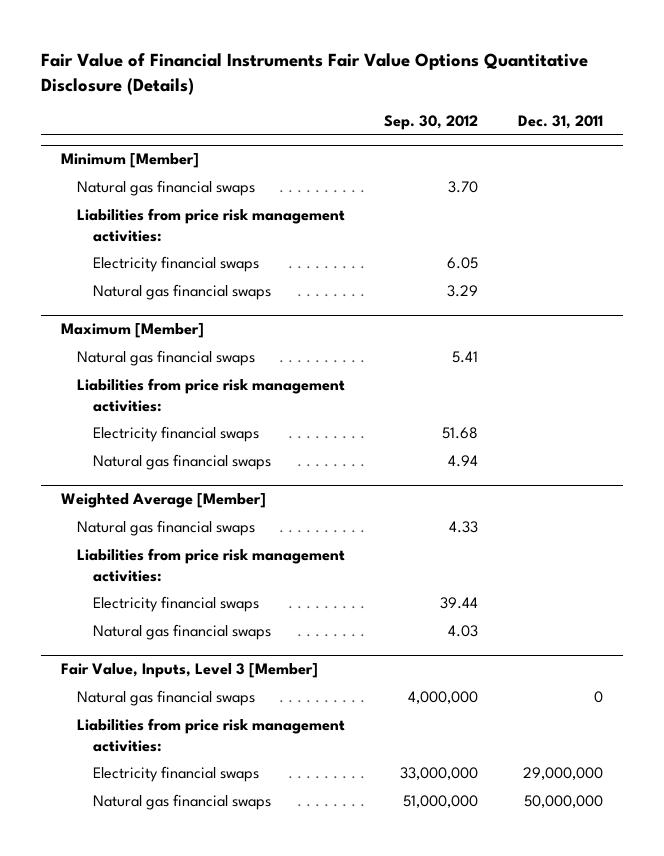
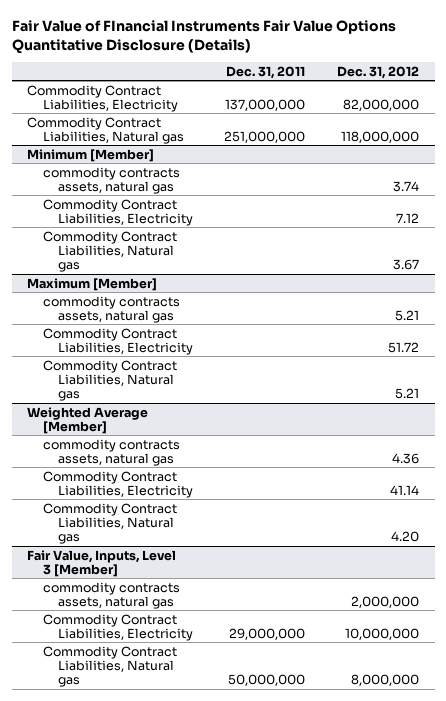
[40,52,588,95] Fair Value of Financial Instruments Fair Value Options Quantitative Disclosure (Details) -> [11,19,396,54] Fair Value of FInancial Instruments Fair Value Options Quantitative Disclosure (Details)
[384,114,479,130] Sep. 30, 2012 -> none
none -> [336,65,419,79] Dec. 31, 2012
none -> [27,84,178,112] Commodity Contract Liabilities, Electricity
none -> [27,116,184,144] Commodity Contract Liabilities, Natural gas
[76,180,255,197] Natural gas financial swaps -> none
[76,208,345,242] Liabilities from price risk management activities: -> none
none -> [42,166,180,194] commodity contracts assets, natural gas
[92,256,259,273] Electricity financial swaps -> [42,198,193,226] Commodity Contract Liabilities, Electricity
[92,284,271,301] Natural gas financial swaps -> [42,230,177,272] Commodity Contract Liabilities, Natural gas
[76,350,255,367] Natural gas financial swaps -> none
[76,378,345,412] Liabilities from price risk management activities: -> none
none -> [42,295,180,323] commodity contracts assets, natural gas
[92,426,259,443] Electricity financial swaps -> [42,327,193,355] Commodity Contract Liabilities, Electricity
[92,454,271,471] Natural gas financial swaps -> [42,359,177,401] Commodity Contract Liabilities, Natural gas
[76,520,255,537] Natural gas financial swaps -> none
[76,548,345,582] Liabilities from price risk management activities: -> none
none -> [42,438,180,466] commodity contracts assets, natural gas
[92,596,259,613] Electricity financial swaps -> [42,470,193,498] Commodity Contract Liabilities, Electricity
[92,624,271,641] Natural gas financial swaps -> [42,502,177,544] Commodity Contract Liabilities, Natural gas
[76,690,255,707] Natural gas financial swaps -> none
[76,718,345,752] Liabilities from price risk management activities: -> none
none -> [42,581,180,609] commodity contracts assets, natural gas
[92,766,259,783] Electricity financial swaps -> [42,613,193,641] Commodity Contract Liabilities, Electricity
[92,794,271,811] Natural gas financial swaps -> [42,645,177,687] Commodity Contract Liabilities, Natural gas

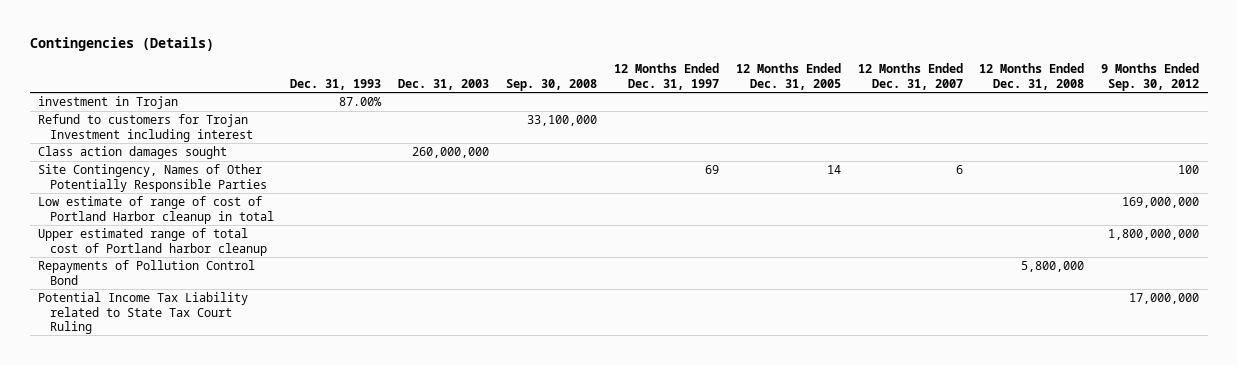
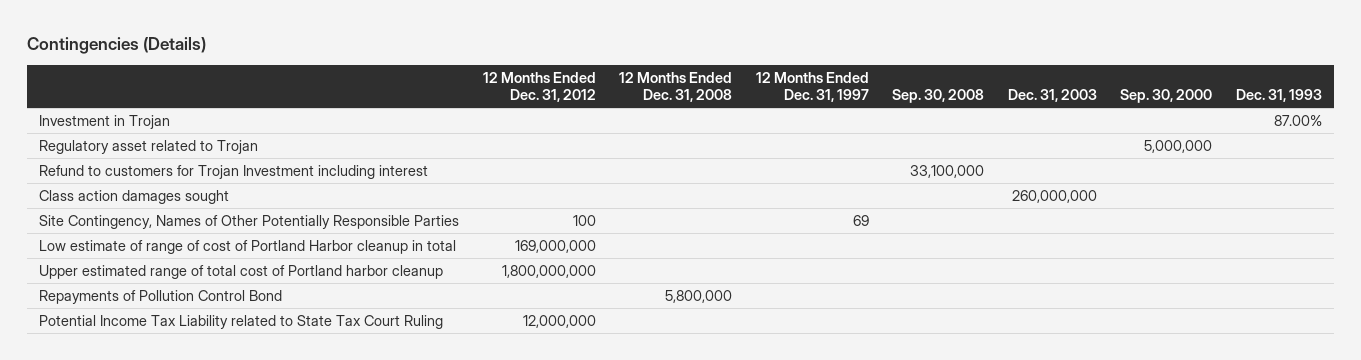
[735,63,841,90] 12 Months Ended Dec. 31, 2005 -> none
[857,63,963,90] 12 Months Ended Dec. 31, 2007 -> none
[1101,63,1200,91] 9 Months Ended Sep. 30, 2012 -> none
none -> [482,71,596,102] 12 Months Ended Dec. 31, 2012
none -> [1120,88,1213,103] Sep. 30, 2000
[38,96,179,110] investment in Trojan -> [39,115,171,130] Investment in Trojan
none -> [39,140,259,155] Regulatory asset related to Trojan

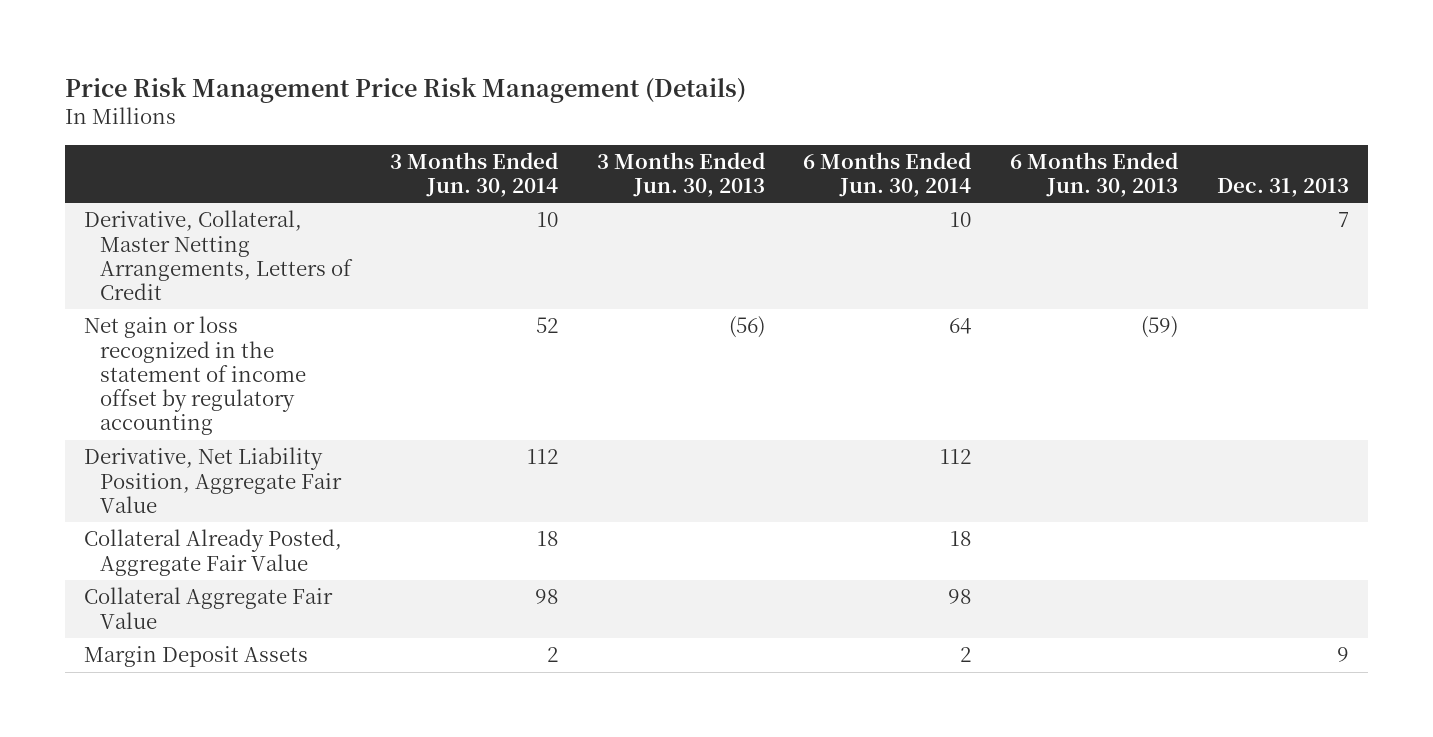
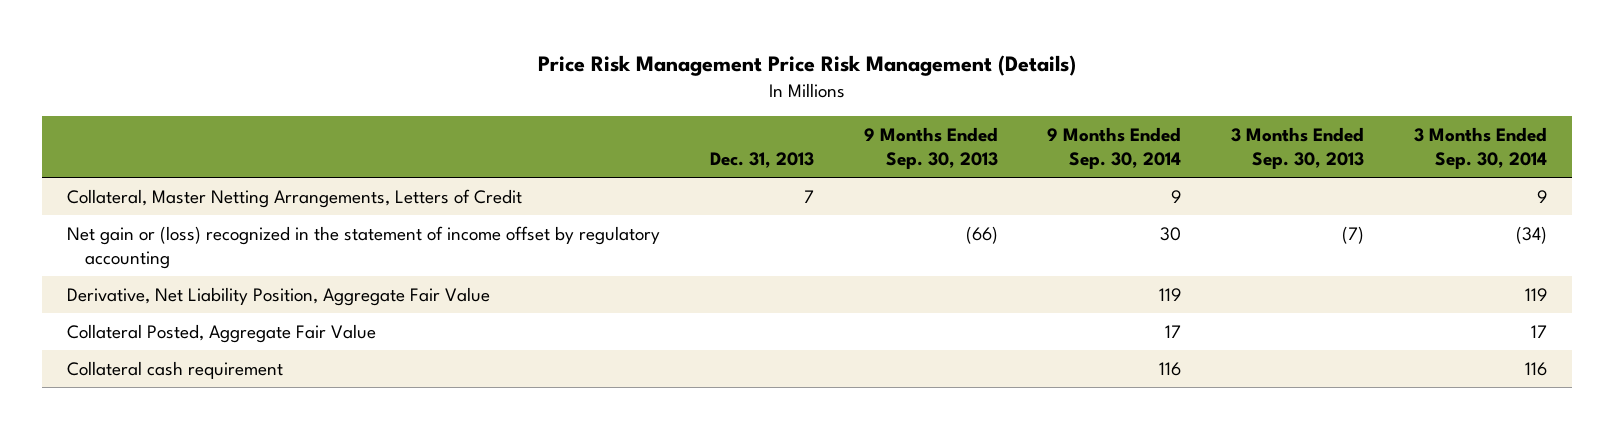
[390,151,559,198] 3 Months Ended Jun. 30, 2014 -> none
[596,151,765,198] 3 Months Ended Jun. 30, 2013 -> none
[803,151,972,198] 6 Months Ended Jun. 30, 2014 -> none
[1010,151,1179,198] 6 Months Ended Jun. 30, 2013 -> none
none -> [863,126,998,170] 9 Months Ended Sep. 30, 2013
none -> [1047,126,1182,170] 9 Months Ended Sep. 30, 2014
none -> [1231,126,1365,170] 3 Months Ended Sep. 30, 2013
none -> [1413,126,1547,170] 3 Months Ended Sep. 30, 2014
[84,210,354,300] Derivative, Collateral, Master Netting Arrangements, Letters of Credit -> [66,188,522,208] Collateral, Master Netting Arrangements, Letters of Credit
[84,316,307,436] Net gain or loss recognized in the statement of income offset by regulatory accounting -> [66,225,660,269] Net gain or (loss) recognized in the statement of income offset by regulatory accounting
[84,646,309,668] Margin Deposit Assets -> none
[84,529,343,576] Collateral Already Posted, Aggregate Fair Value -> [66,323,376,343] Collateral Posted, Aggregate Fair Value
[84,587,334,629] Collateral Aggregate Fair Value -> [66,360,283,379] Collateral cash requirement

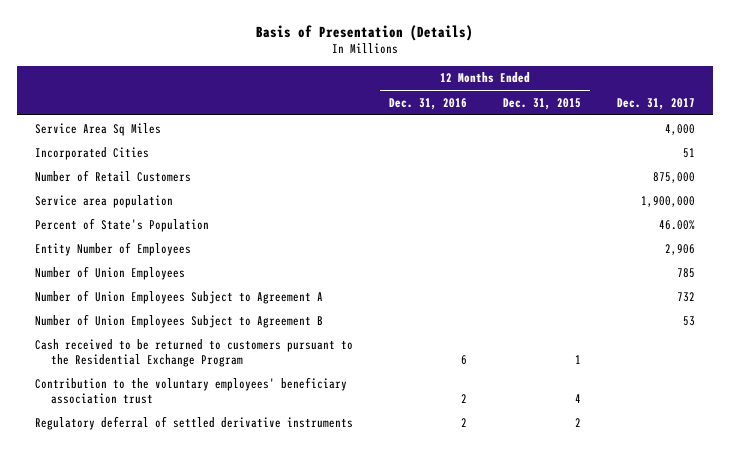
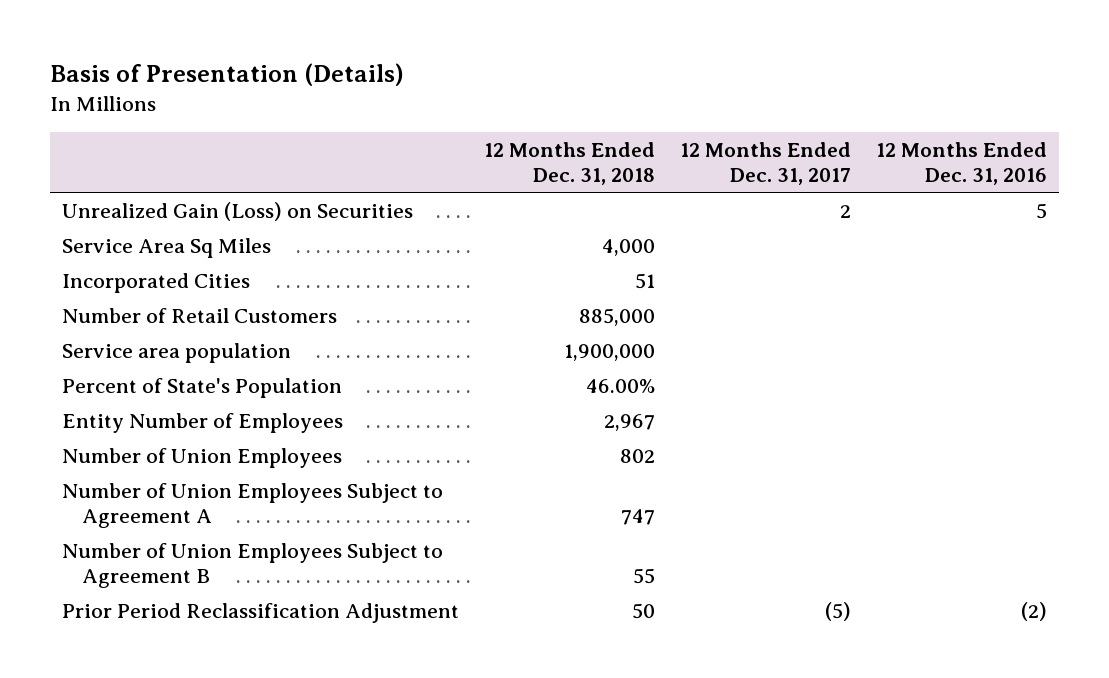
[503,97,582,110] Dec. 31, 2015 -> none
[616,97,695,110] Dec. 31, 2017 -> none
none -> [483,142,655,186] 12 Months Ended Dec. 31, 2018
none -> [679,142,851,186] 12 Months Ended Dec. 31, 2017
none -> [61,201,413,221] Unrealized Gain (Loss) on Securities
[35,338,354,367] Cash received to be returned to customers pursuant to the Residential Exchange Program -> none
[35,376,348,404] Contribution to the voluntary employees' beneficiary association trust -> none
[35,415,354,430] Regulatory deferral of settled derivative instruments -> none
none -> [61,602,459,623] Prior Period Reclassification Adjustment

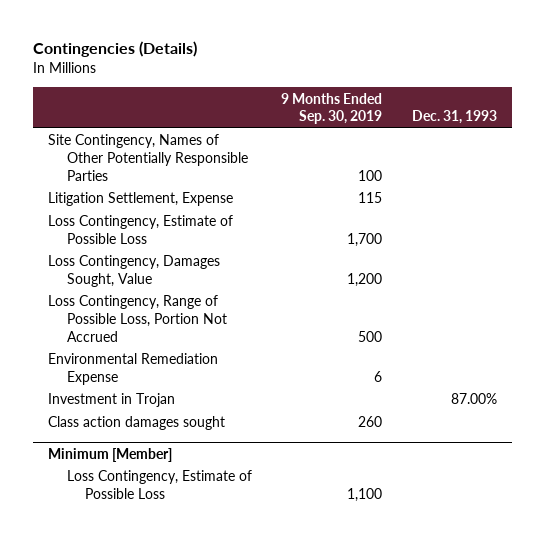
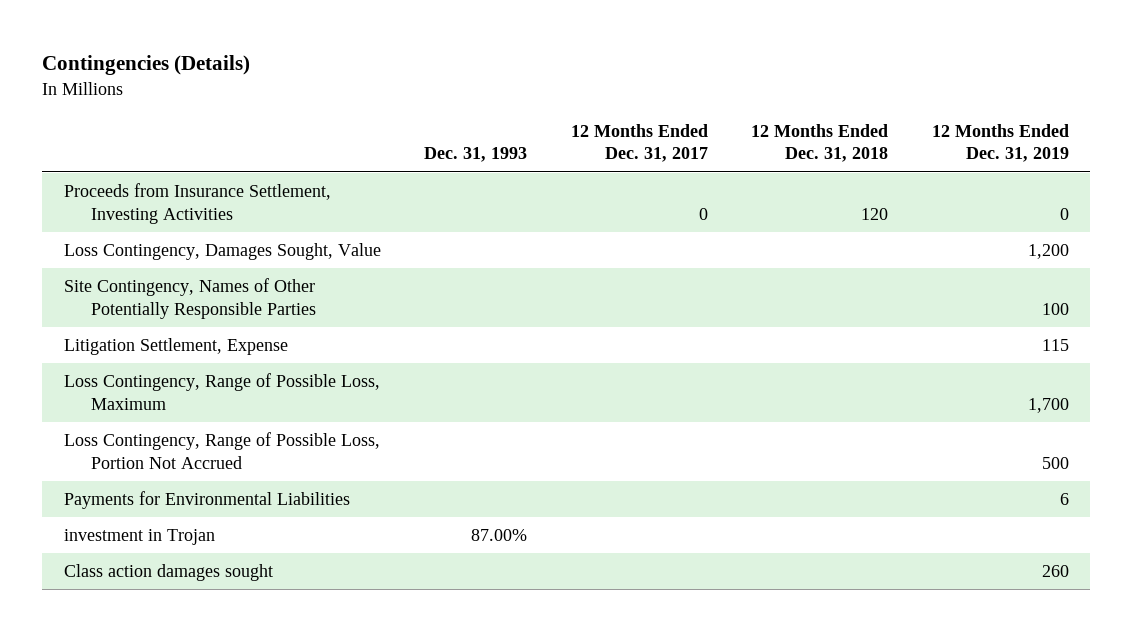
[281,92,383,125] 9 Months Ended Sep. 30, 2019 -> none
none -> [570,123,708,163] 12 Months Ended Dec. 31, 2017
none -> [751,123,889,163] 12 Months Ended Dec. 31, 2018
none -> [931,123,1069,163] 12 Months Ended Dec. 31, 2019
none -> [63,183,331,224] Proceeds from Insurance Settlement, Investing Activities
[47,255,220,287] Loss Contingency, Damages Sought, Value -> [63,243,381,261] Loss Contingency, Damages Sought, Value
[47,215,233,244] Loss Contingency, Estimate of Possible Loss -> [63,373,380,410] Loss Contingency, Range of Possible Loss, Maximum
[47,353,218,385] Environmental Remediation Expense -> none
none -> [63,491,350,510] Payments for Environmental Liabilities
[47,393,175,408] Investment in Trojan -> [63,529,215,546] investment in Trojan
[47,448,172,463] Minimum [Member] -> none
[66,470,252,499] Loss Contingency, Estimate of Possible Loss -> none

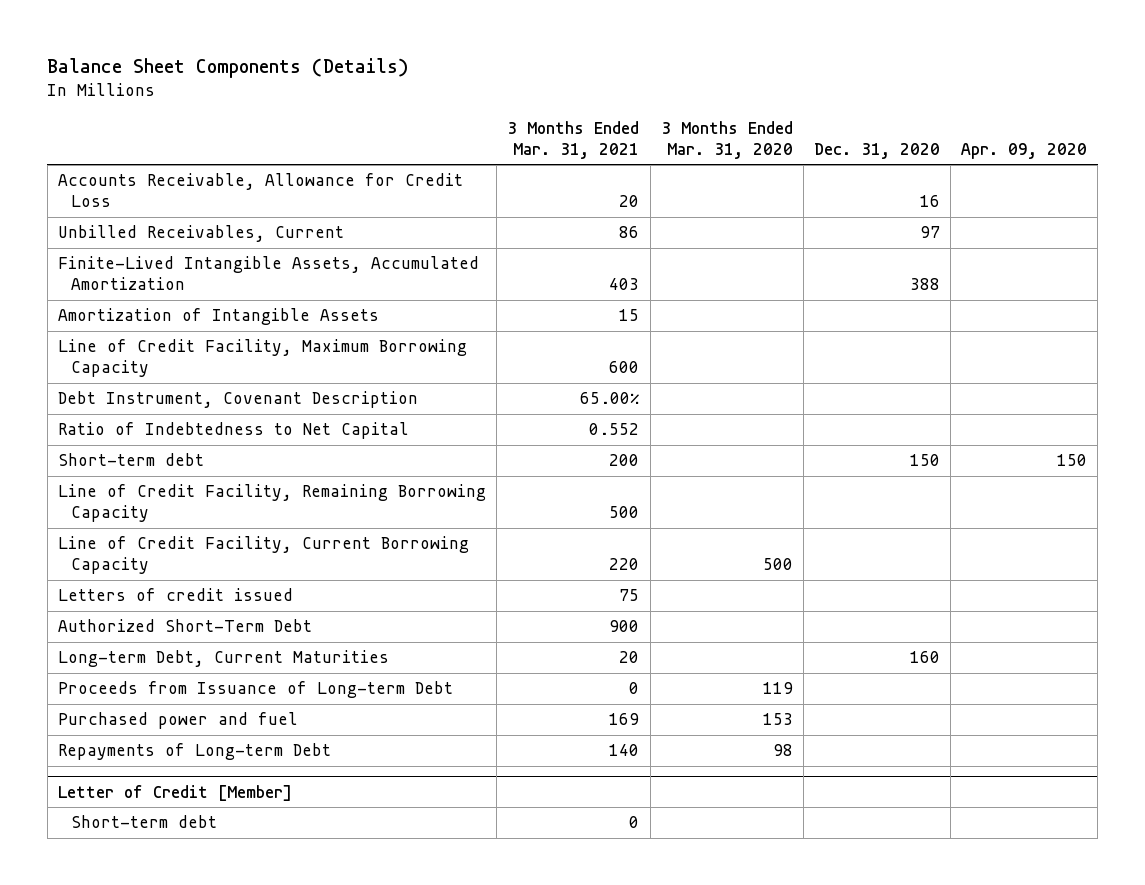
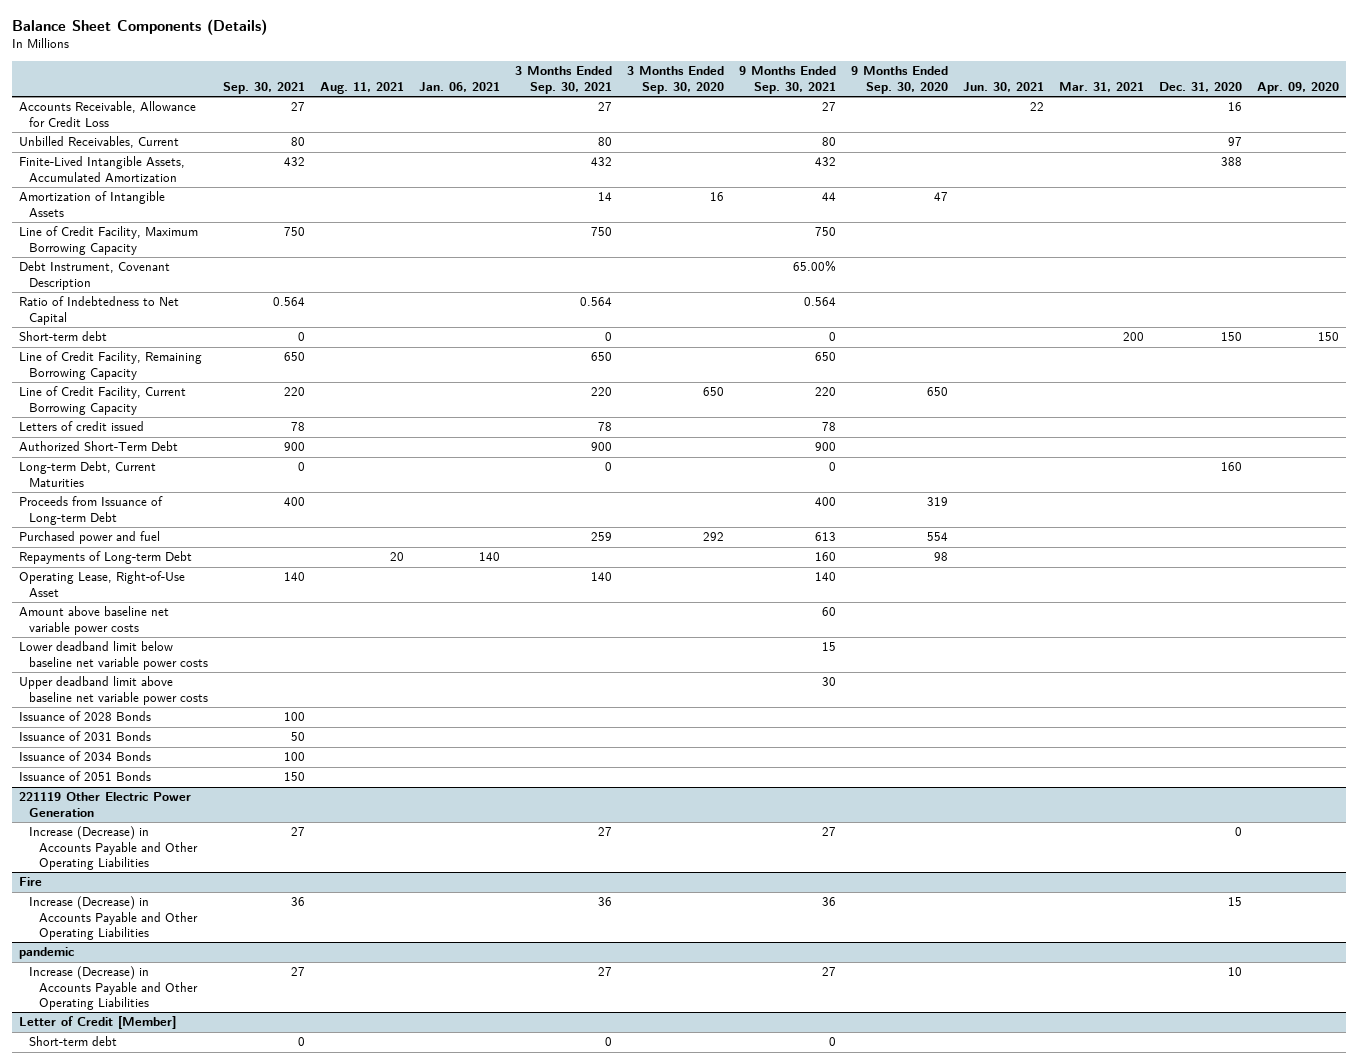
[507,121,640,159] 3 Months Ended Mar. 31, 2021 -> none
[660,121,793,159] 3 Months Ended Mar. 31, 2020 -> none
none -> [223,81,306,94] Sep. 30, 2021
none -> [320,81,405,94] Aug. 11, 2021
none -> [418,81,500,92] Jan. 06, 2021
none -> [514,66,612,94] 3 Months Ended Sep. 30, 2021
none -> [626,66,724,94] 3 Months Ended Sep. 30, 2020
none -> [738,66,836,94] 9 Months Ended Sep. 30, 2021
none -> [850,66,948,94] 9 Months Ended Sep. 30, 2020
none -> [962,81,1044,92] Jun. 30, 2021
none -> [1058,81,1144,92] Mar. 31, 2021
none -> [19,571,186,597] Operating Lease, Right-of-Use Asset
none -> [19,606,170,635] Amount above baseline net variable power costs
none -> [19,641,209,670] Lower deadband limit below baseline net variable power costs
none -> [19,676,209,705] Upper deadband limit above baseline net variable power costs
none -> [19,711,152,722] Issuance of 2028 Bonds
none -> [19,731,152,742] Issuance of 2031 Bonds
none -> [19,751,152,762] Issuance of 2034 Bonds
none -> [19,771,152,782] Issuance of 2051 Bonds
none -> [19,792,192,817] 221119 Other Electric Power Generation
none -> [29,826,198,870] Increase (Decrease) in Accounts Payable and Other Operating Liabilities
none -> [19,877,43,887] Fire
none -> [29,896,198,940] Increase (Decrease) in Accounts Payable and Other Operating Liabilities
none -> [19,947,75,960] pandemic
none -> [29,966,198,1010] Increase (Decrease) in Accounts Payable and Other Operating Liabilities

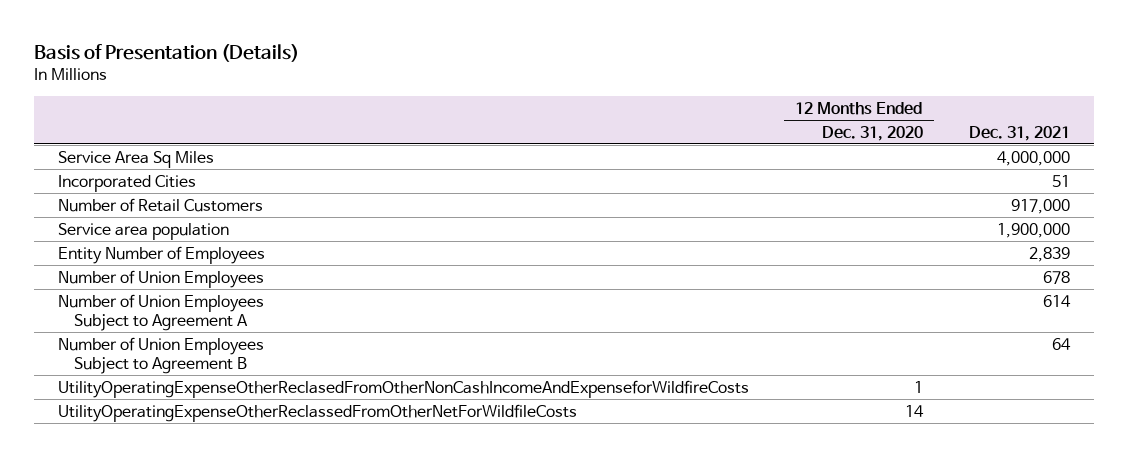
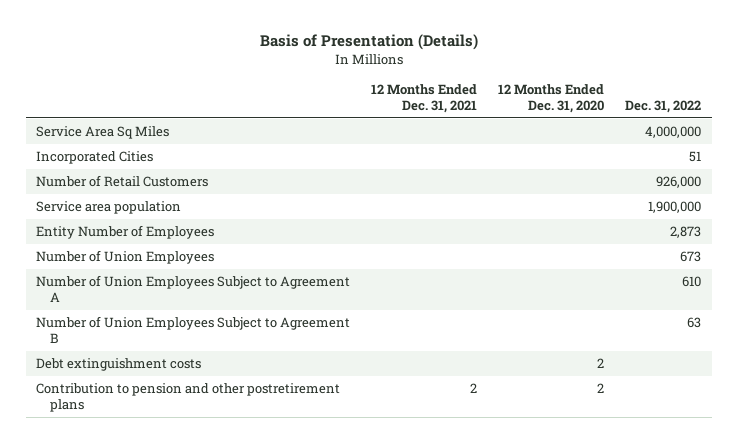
[969,125,1071,141] Dec. 31, 2021 -> none
none -> [371,84,478,113] 12 Months Ended Dec. 31, 2021
none -> [625,99,702,113] Dec. 31, 2022
[57,379,749,398] UtilityOperatingExpenseOtherReclasedFromOtherNonCashIncomeAndExpenseforWildfireCosts -> none
[57,403,577,422] UtilityOperatingExpenseOtherReclassedFromOtherNetForWildfileCosts -> none
none -> [36,358,202,372] Debt extinguishment costs
none -> [36,383,341,412] Contribution to pension and other postretirement plans

